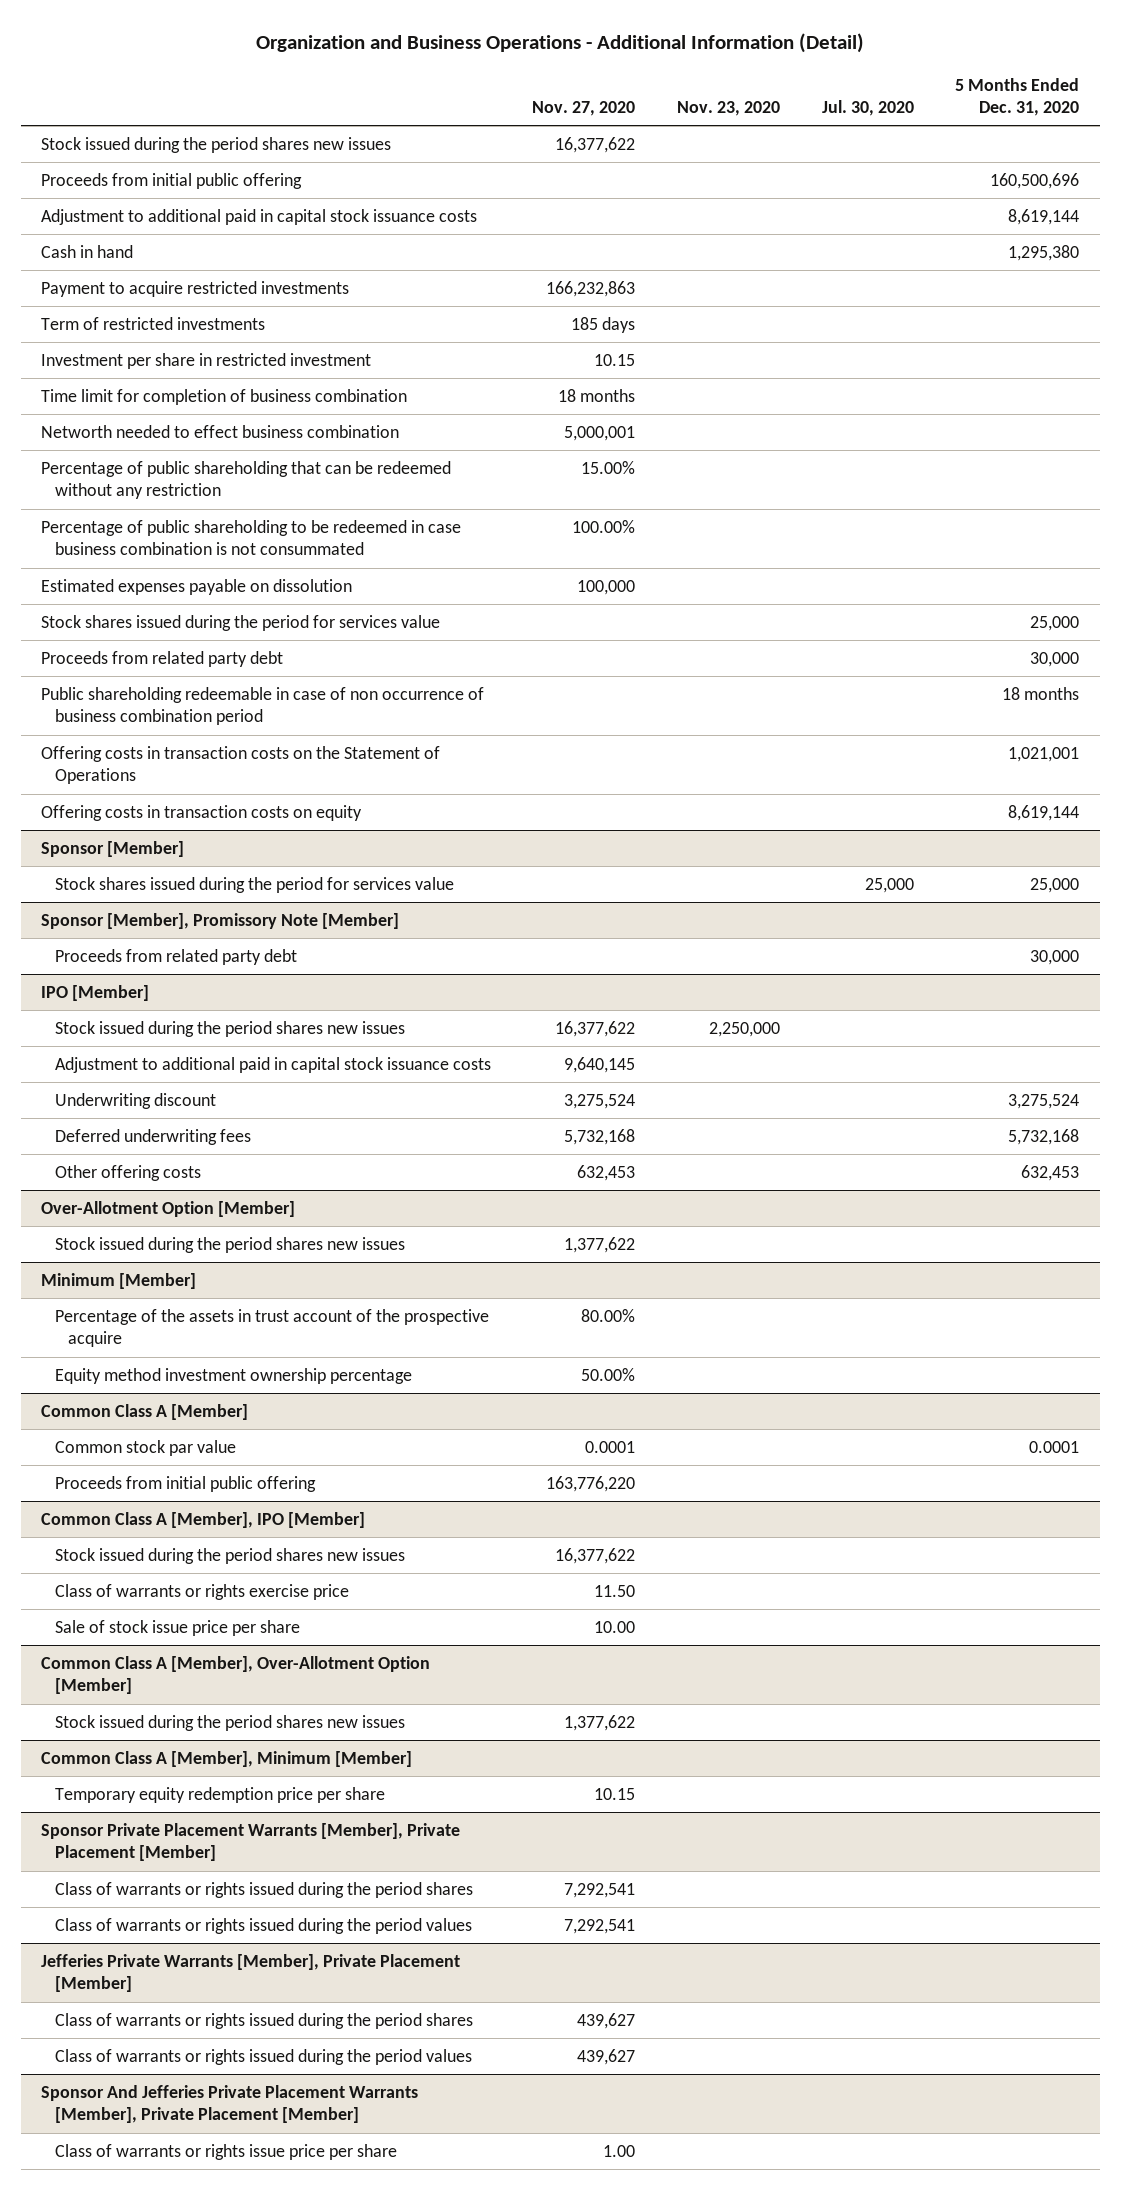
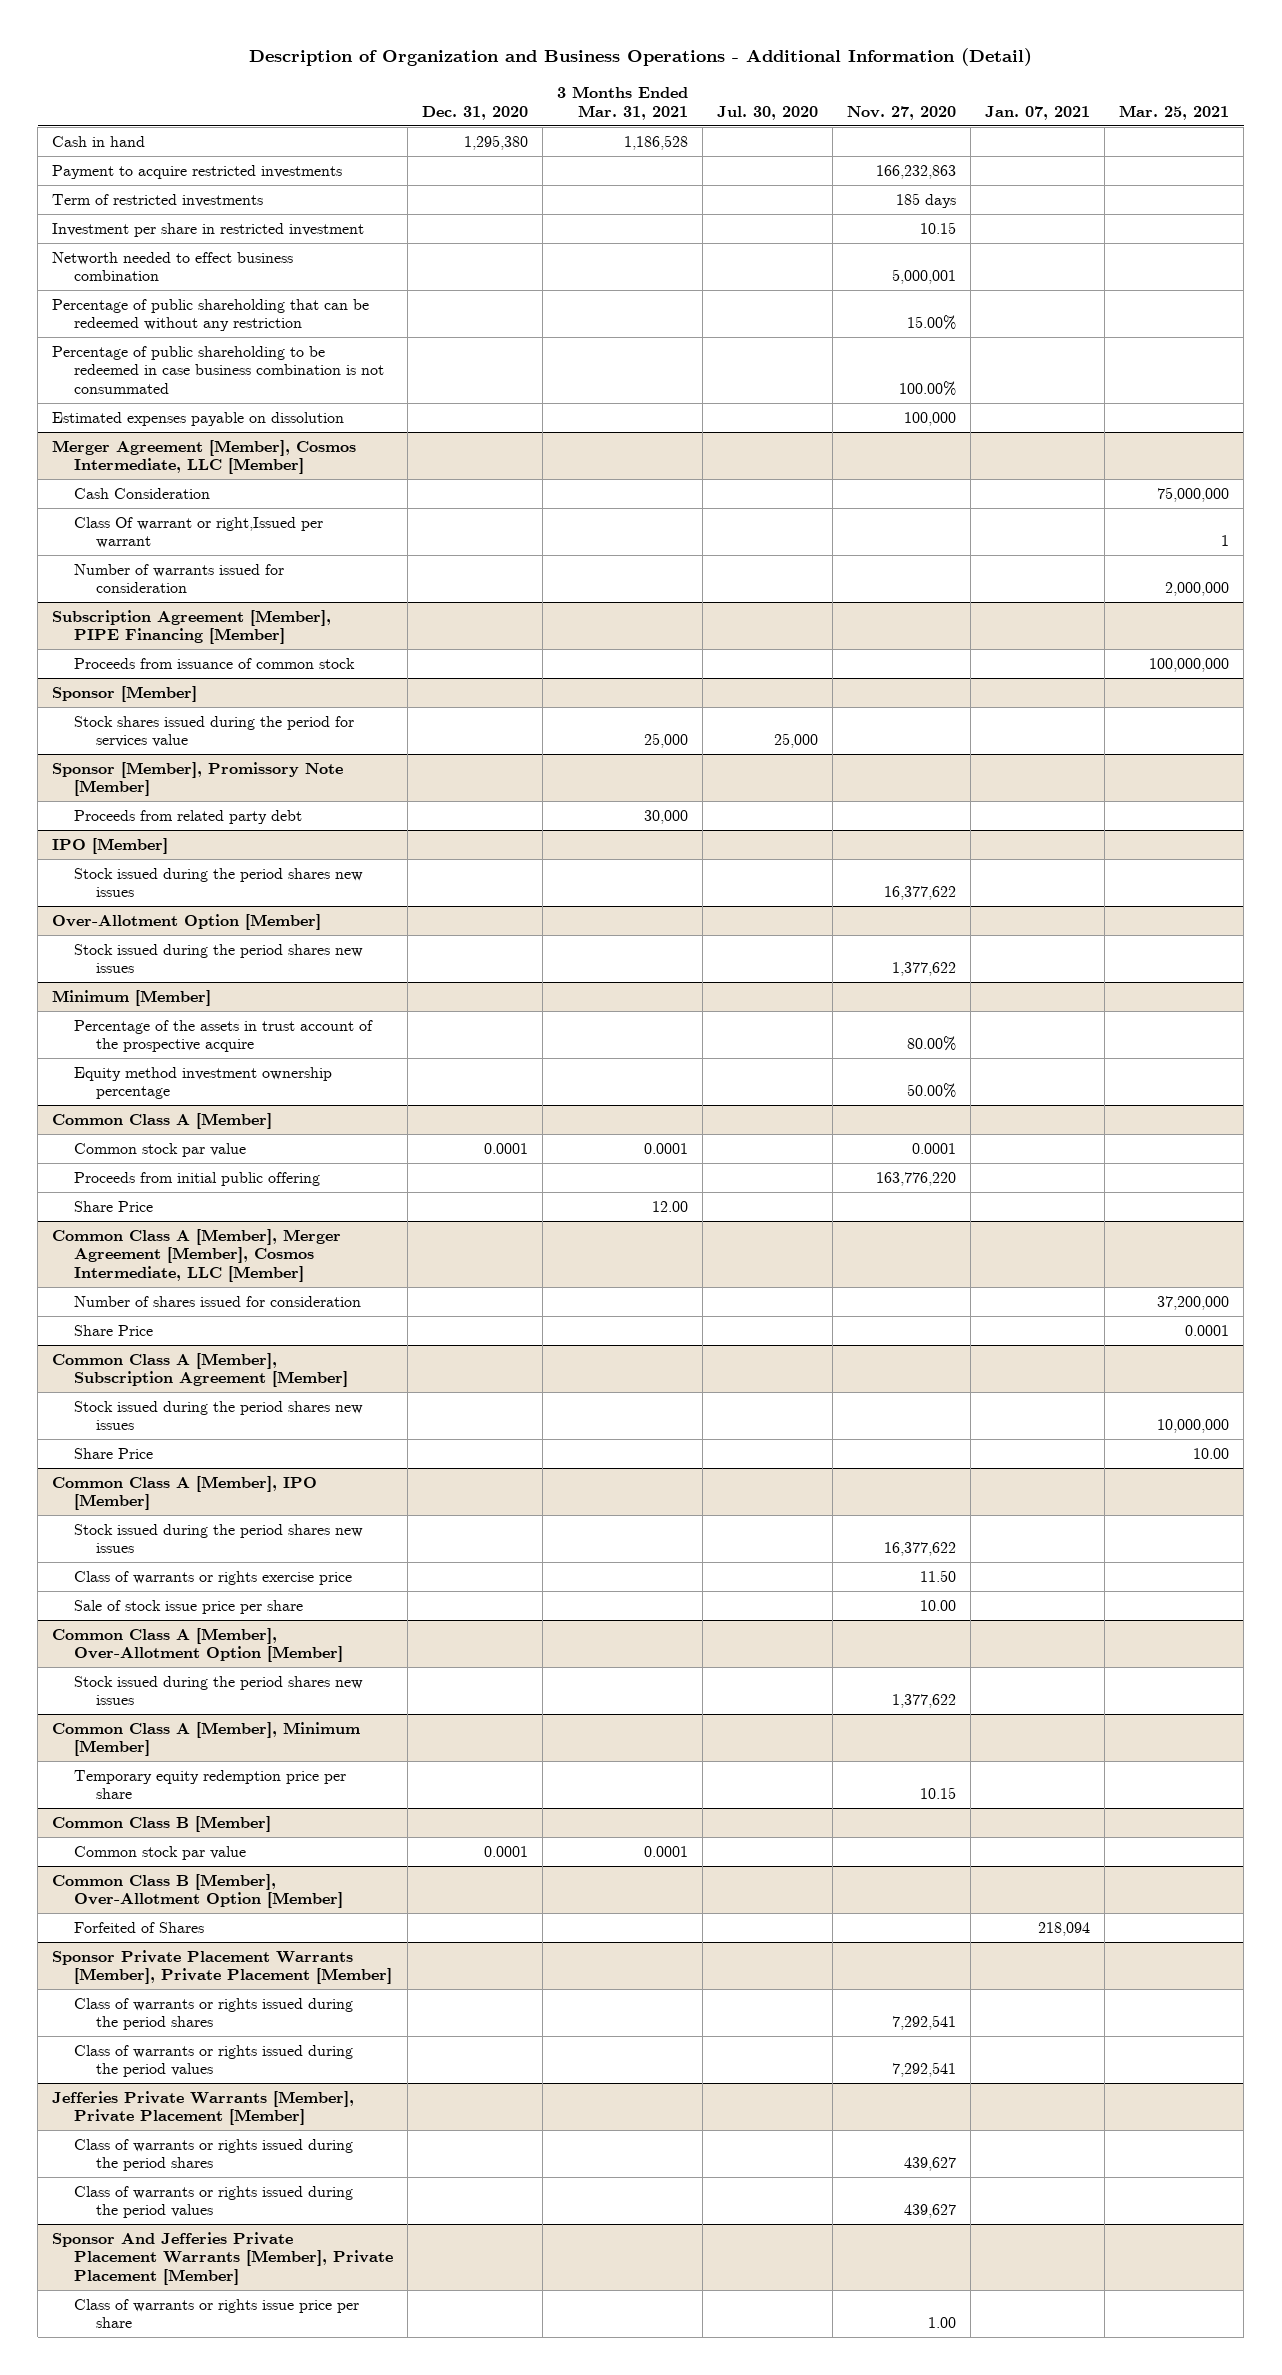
[256,32,865,53] Organization and Business Operations - Additional Information (Detail) -> [248,48,1032,67] Description of Organization and Business Operations - Additional Information (Detail)
[677,100,781,116] Nov. 23, 2020 -> none
[955,77,1080,116] 5 Months Ended Dec. 31, 2020 -> none
none -> [422,105,529,120] Dec. 31, 2020
none -> [557,86,689,120] 3 Months Ended Mar. 31, 2021
none -> [985,105,1091,120] Jan. 07, 2021
none -> [1119,104,1230,120] Mar. 25, 2021
[41,137,392,154] Stock issued during the period shares new issues -> none
[41,173,303,190] Proceeds from initial public offering -> none
[41,209,478,226] Adjustment to additional paid in capital stock issuance costs -> none
[41,389,408,406] Time limit for completion of business combination -> none
[41,615,441,632] Stock shares issued during the period for services value -> none
[41,651,284,668] Proceeds from related party debt -> none
[41,687,485,726] Public shareholding redeemable in case of non occurrence of business combination period -> none
[41,746,441,785] Offering costs in transaction costs on the Statement of Operations -> none
[41,805,363,822] Offering costs in transaction costs on equity -> none
none -> [52,439,357,475] Merger Agreement [Member], Cosmos Intermediate, LLC [Member]
none -> [74,487,211,499] Cash Consideration
none -> [74,516,324,549] Class Of warrant or right,Issued per warrant
none -> [74,563,285,594] Number of warrants issued for consideration
none -> [52,609,332,645] Subscription Agreement [Member], PIPE Financing [Member]
none -> [74,657,356,669] Proceeds from issuance of common stock
[54,1057,491,1074] Adjustment to additional paid in capital stock issuance costs -> none
[54,1093,216,1110] Underwriting discount -> none
[54,1129,251,1146] Deferred underwriting fees -> none
[54,1165,201,1182] Other offering costs -> none
none -> [74,1200,154,1212] Share Price
none -> [52,1228,342,1283] Common Class A [Member], Merger Agreement [Member], Cosmos Intermediate, LLC [Member]
none -> [74,1295,362,1307] Number of shares issued for consideration
none -> [74,1324,154,1336] Share Price
none -> [52,1352,349,1388] Common Class A [Member], Subscription Agreement [Member]
none -> [74,1400,364,1431] Stock issued during the period shares new issues
none -> [74,1447,154,1459] Share Price
none -> [52,1815,272,1832] Common Class B [Member]
none -> [74,1845,247,1860] Common stock par value
none -> [52,1873,344,1909] Common Class B [Member], Over-Allotment Option [Member]
none -> [74,1921,205,1933] Forfeited of Shares

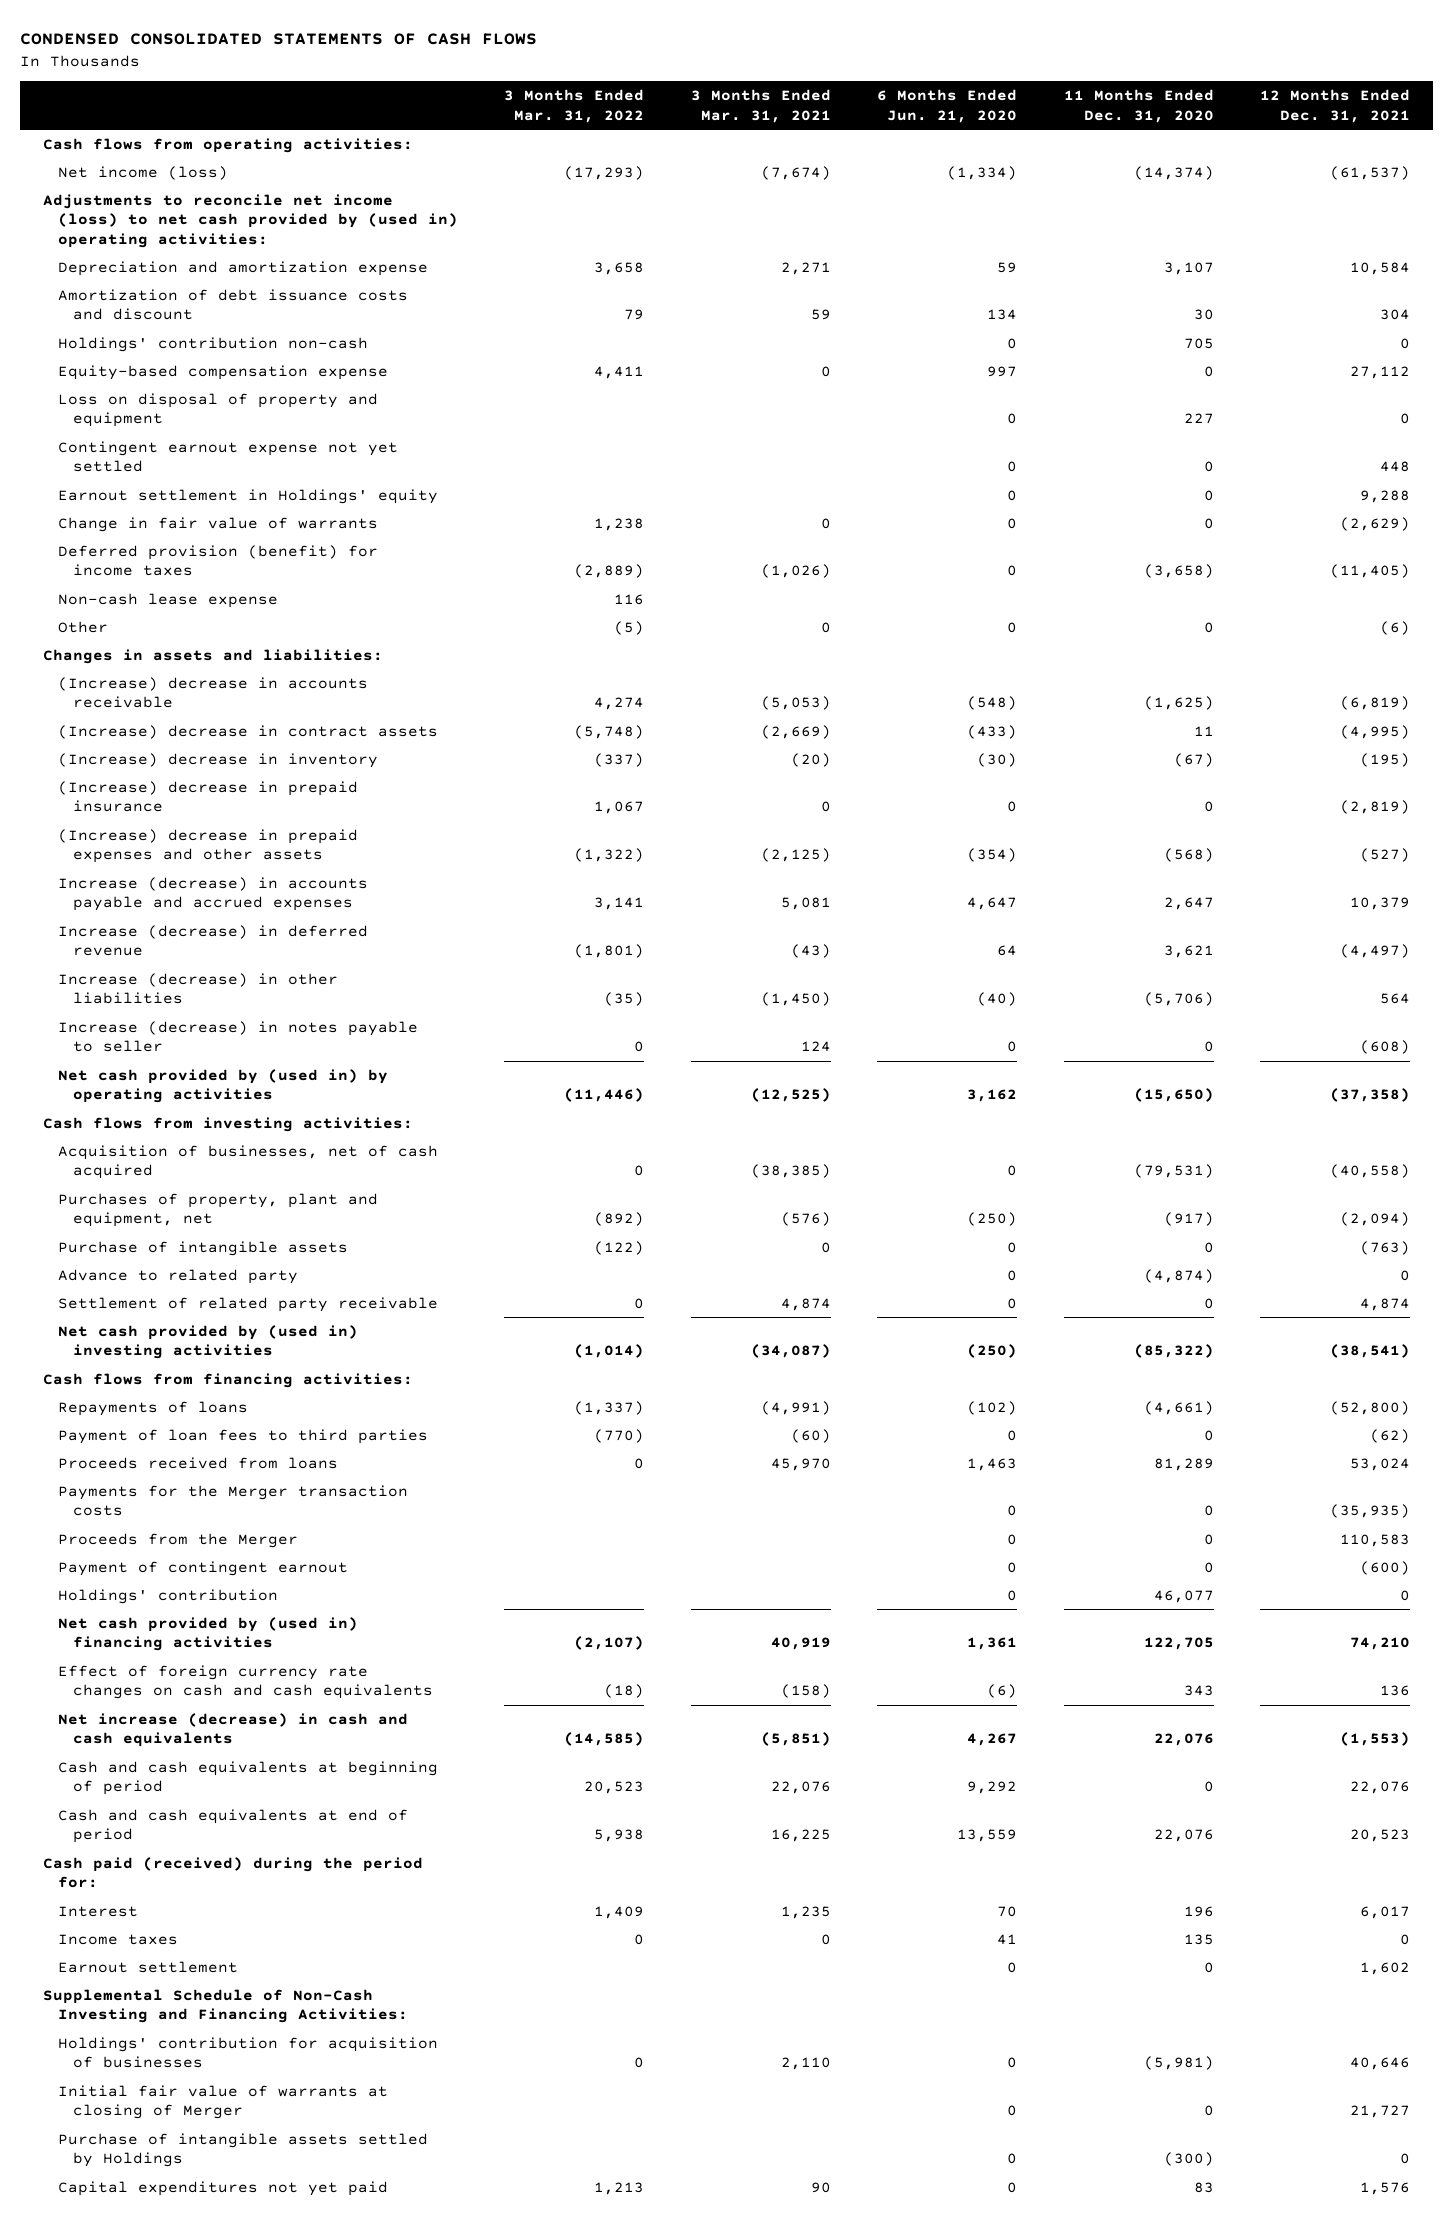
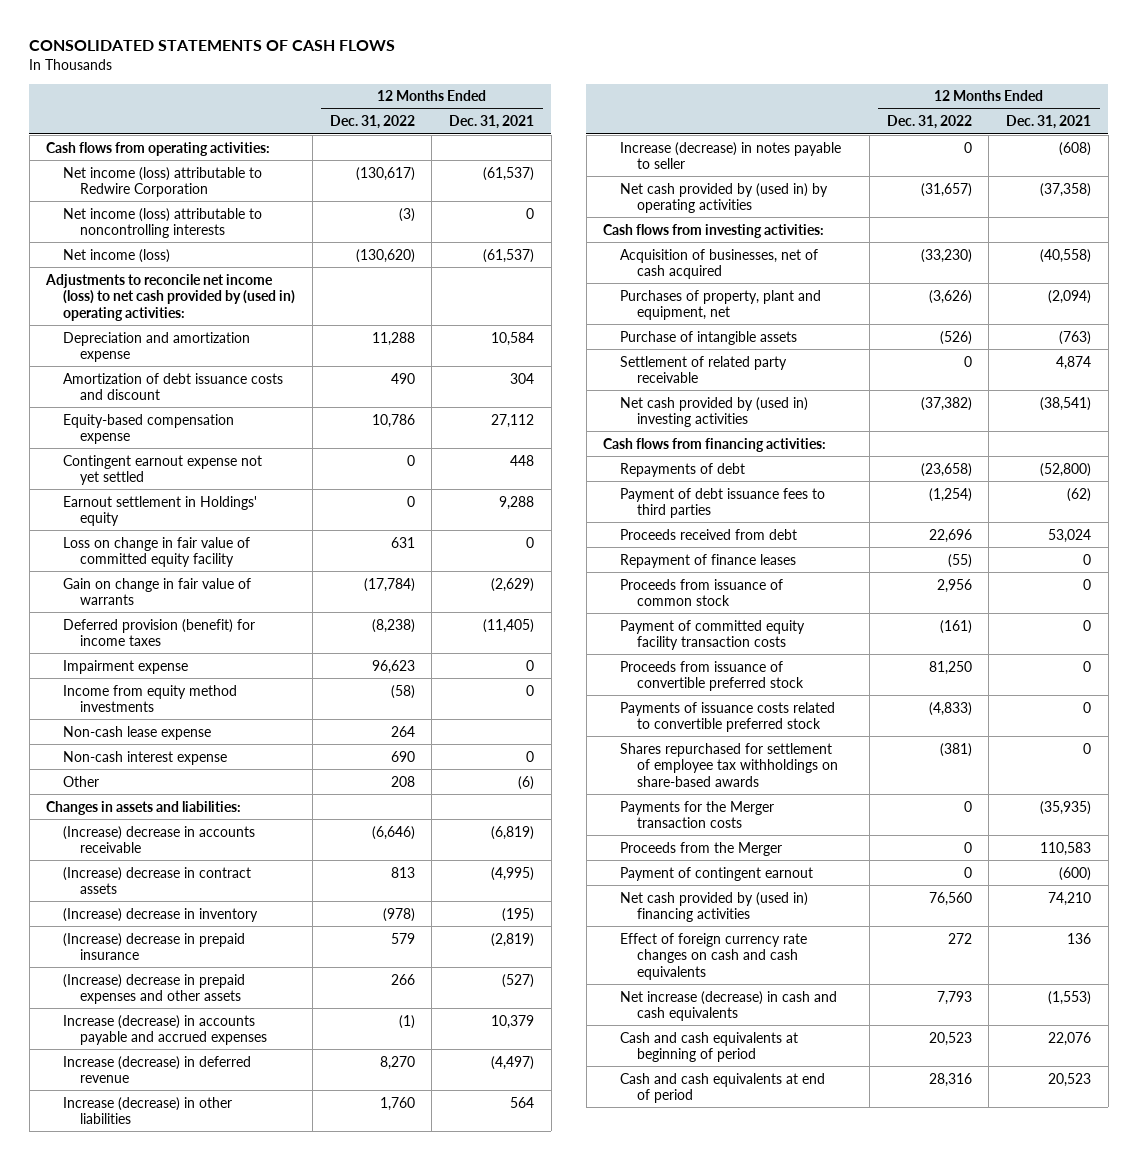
[19,33,537,46] CONDENSED CONSOLIDATED STATEMENTS OF CASH FLOWS -> [29,39,396,51] CONSOLIDATED STATEMENTS OF CASH FLOWS
[504,89,645,123] 3 Months Ended Mar. 31, 2022 -> none
[690,89,831,123] 3 Months Ended Mar. 31, 2021 -> none
[877,89,1018,123] 6 Months Ended Jun. 21, 2020 -> none
[1063,89,1214,123] 11 Months Ended Dec. 31, 2020 -> none
none -> [329,115,415,130] Dec. 31, 2022
none -> [63,166,263,198] Net income (loss) attributable to Redwire Corporation
none -> [63,207,263,239] Net income (loss) attributable to noncontrolling interests
[58,336,369,352] Holdings' contribution non-cash -> none
[58,392,379,428] Loss on disposal of property and equipment -> none
none -> [63,536,251,568] Loss on change in fair value of committed equity facility
[58,516,379,532] Change in fair value of warrants -> [63,577,252,606] Gain on change in fair value of warrants
none -> [63,659,189,674] Impairment expense
none -> [63,684,238,713] Income from equity method investments
none -> [63,750,228,765] Non-cash interest expense
[58,1268,299,1284] Advance to related party -> none
[58,1400,249,1416] Repayments of loans -> [620,462,746,477] Repayments of debt
[58,1428,429,1444] Payment of loan fees to third parties -> [620,487,826,519] Payment of debt issuance fees to third parties
[58,1456,339,1469] Proceeds received from loans -> [620,528,798,540] Proceeds received from debt
none -> [620,553,797,568] Repayment of finance leases
none -> [620,578,784,607] Proceeds from issuance of common stock
none -> [620,619,806,651] Payment of committed equity facility transaction costs
none -> [620,660,805,692] Proceeds from issuance of convertible preferred stock
none -> [620,701,836,733] Payments of issuance costs related to convertible preferred stock
none -> [620,742,839,787] Shares repurchased for settlement of employee tax withholdings on share-based awards
[58,1588,279,1604] Holdings' contribution -> none
[43,1856,424,1889] Cash paid (received) during the period for: -> none
[58,1905,139,1917] Interest -> none
[58,1933,179,1945] Income taxes -> none
[58,1960,239,1973] Earnout settlement -> none
[43,1988,409,2024] Supplemental Schedule of Non-Cash Investing and Financing Activities: -> none
[58,2036,439,2069] Holdings' contribution for acquisition of businesses -> none
[58,2084,389,2120] Initial fair value of warrants at closing of Merger -> none
[58,2132,429,2168] Purchase of intangible assets settled by Holdings -> none
[58,2180,389,2196] Capital expenditures not yet paid -> none

